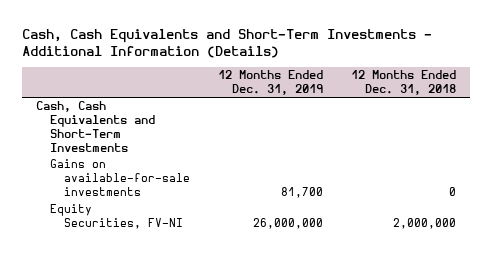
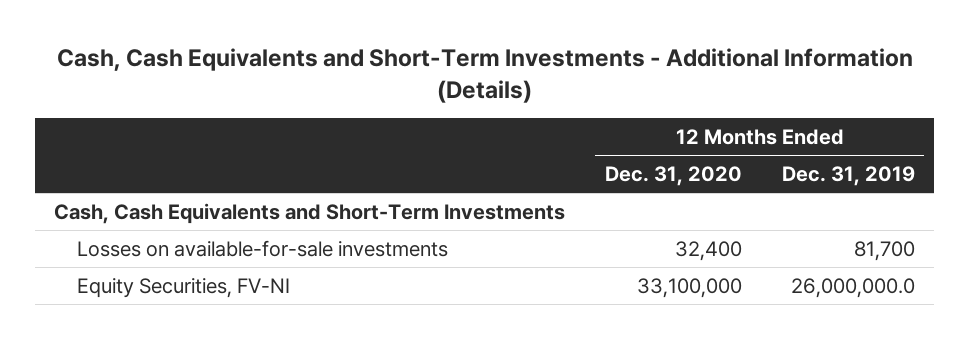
[351,70,457,96] 12 Months Ended Dec. 31, 2018 -> none
none -> [605,165,743,186] Dec. 31, 2020
[49,159,191,197] Gains on available-for-sale investments -> [77,239,449,257] Losses on available-for-sale investments
[253,218,324,230] 26,000,000 -> [790,277,915,298] 26,000,000.0

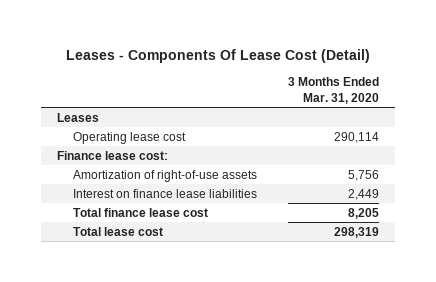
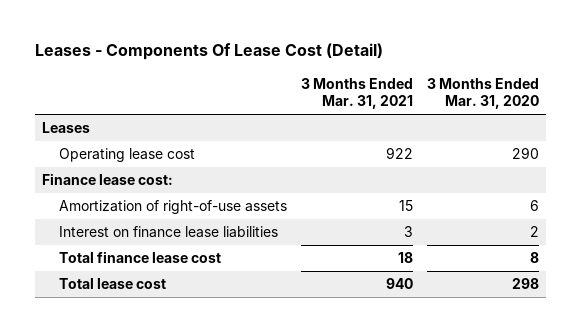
none -> [300,77,413,110] 3 Months Ended Mar. 31, 2021
[333,131,379,143] 290,114 -> [511,147,539,160] 290
[347,169,379,181] 5,756 -> [529,200,539,212] 6
[347,188,379,200] 2,449 -> [529,226,539,238] 2
[347,207,379,219] 8,205 -> [529,252,539,264] 8
[333,226,379,238] 298,319 -> [511,278,539,290] 298

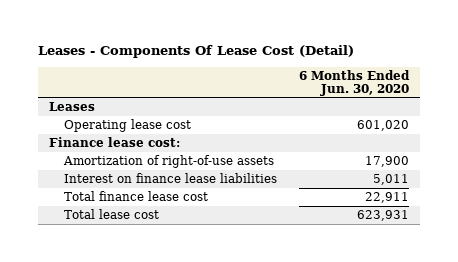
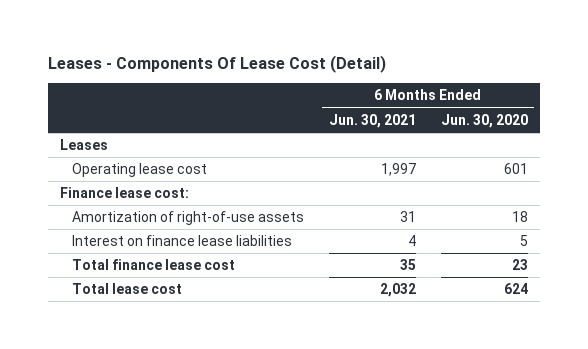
none -> [328,113,416,128] Jun. 30, 2021
[357,119,410,131] 601,020 -> [503,163,528,175] 601
[365,155,410,167] 17,900 -> [511,211,528,223] 18
[373,173,410,185] 5,011 -> [519,235,528,247] 5
[365,191,410,203] 22,911 -> [511,259,528,271] 23
[357,209,410,221] 623,931 -> [503,283,528,295] 624

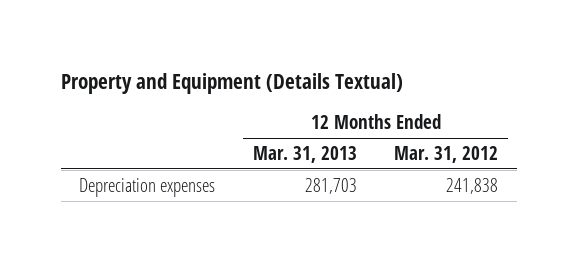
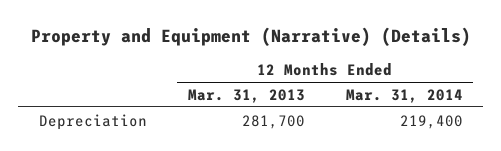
[60,72,403,94] Property and Equipment (Details Textual) -> [30,26,471,46] Property and Equipment (Narrative) (Details)
[394,146,499,164] Mar. 31, 2012 -> none
none -> [345,88,463,103] Mar. 31, 2014
[79,177,216,197] Depreciation expenses -> [38,113,147,130] Depreciation
[304,177,357,194] 281,703 -> [241,114,305,129] 281,700

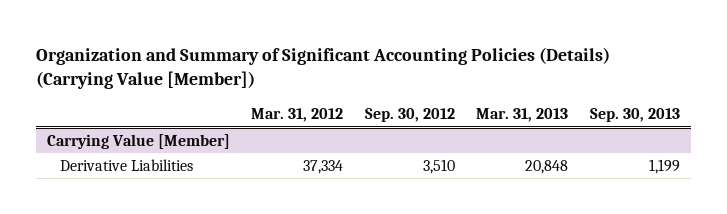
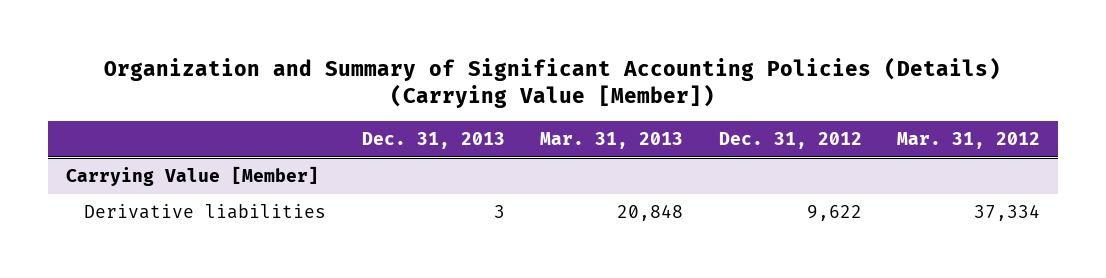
[364,108,455,123] Sep. 30, 2012 -> none
[589,108,680,123] Sep. 30, 2013 -> none
none -> [361,132,505,150] Dec. 31, 2013
none -> [718,132,862,150] Dec. 31, 2012
[60,159,194,172] Derivative Liabilities -> [84,204,327,220] Derivative liabilities

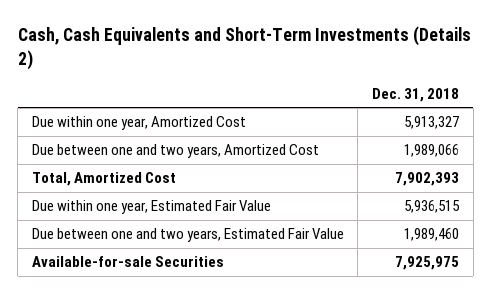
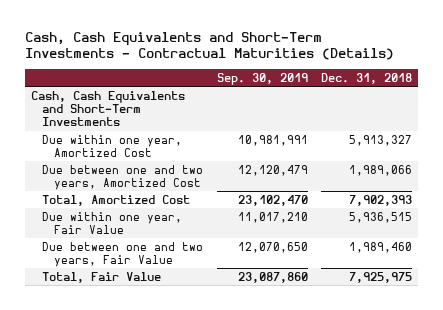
[17,26,471,70] Cash, Cash Equivalents and Short-Term Investments (Details 2) -> [24,31,394,61] Cash, Cash Equivalents and Short-Term Investments - Contractual Maturities (Details)
none -> [216,72,308,85] Sep. 30, 2019
none -> [31,90,186,127] Cash, Cash Equivalents and Short-Term Investments
[31,200,271,215] Due within one year, Estimated Fair Value -> [42,211,183,234] Due within one year, Fair Value
[31,228,344,243] Due between one and two years, Estimated Fair Value -> [42,241,204,267] Due between one and two years, Fair Value
[31,256,224,268] Available-for-sale Securities -> [42,271,162,283] Total, Fair Value

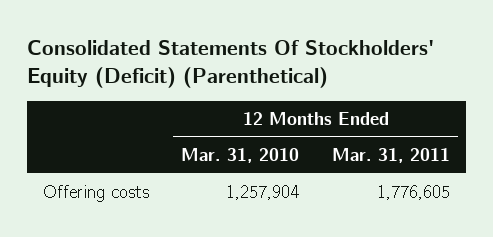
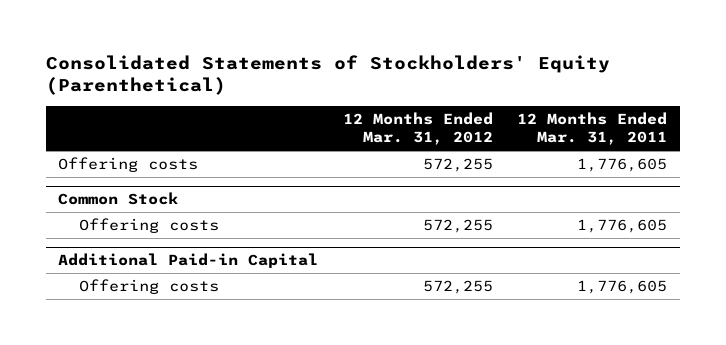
[26,39,434,88] Consolidated Statements Of Stockholders' Equity (Deficit) (Parenthetical) -> [46,54,611,96] Consolidated Statements of Stockholders' Equity (Parenthetical)
[181,147,300,163] Mar. 31, 2010 -> none
none -> [342,111,493,146] 12 Months Ended Mar. 31, 2012
none -> [58,192,179,206] Common Stock
none -> [79,217,220,233] Offering costs
none -> [58,253,319,269] Additional Paid-in Capital
none -> [79,278,220,294] Offering costs

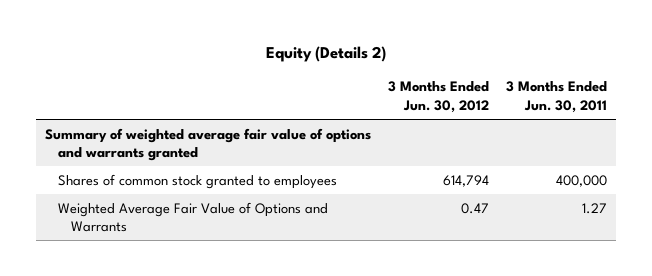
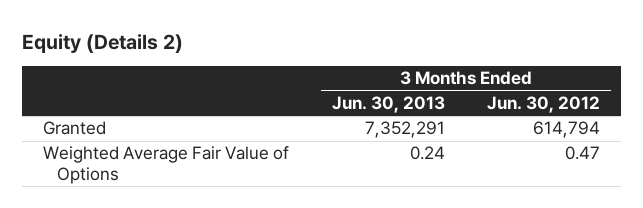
[506,81,608,113] 3 Months Ended Jun. 30, 2011 -> none
none -> [331,96,445,114] Jun. 30, 2013
[44,127,371,162] Summary of weighted average fair value of options and warrants granted -> none
[57,173,337,189] Shares of common stock granted to employees -> [43,121,107,136] Granted
[57,201,328,233] Weighted Average Fair Value of Options and Warrants -> [43,146,290,184] Weighted Average Fair Value of Options

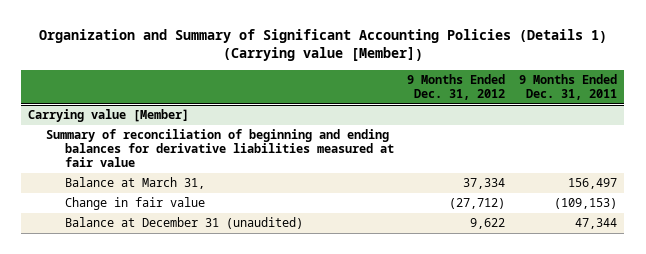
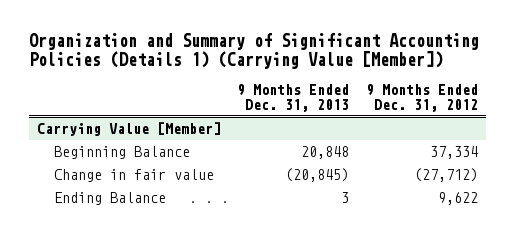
[38,28,607,62] Organization and Summary of Significant Accounting Policies (Details 1) (Carrying value [Member]) -> [28,33,479,70] Organization and Summary of Significant Accounting Policies (Details 1) (Carrying Value [Member])
[519,74,618,100] 9 Months Ended Dec. 31, 2011 -> none
none -> [237,84,350,113] 9 Months Ended Dec. 31, 2013
[46,129,394,167] Summary of reconciliation of beginning and ending balances for derivative liabilities measured at fair value -> none
[28,109,190,123] Carrying value [Member] -> [36,121,221,136] Carrying Value [Member]
[64,177,205,190] Balance at March 31, -> [54,145,191,159] Beginning Balance
[64,217,303,230] Balance at December 31 (unaudited) -> [54,191,167,205] Ending Balance

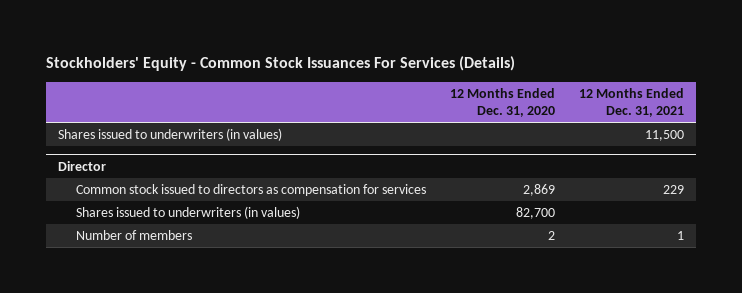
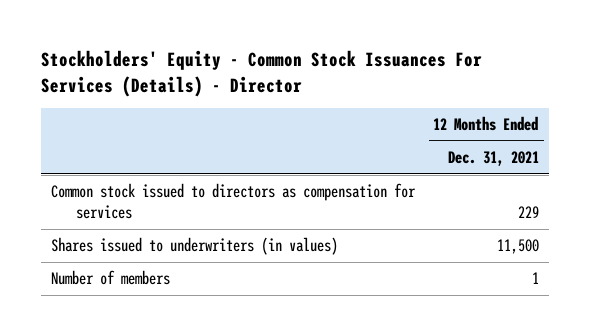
[45,55,515,71] Stockholders' Equity - Common Stock Issuances For Services (Details) -> [41,50,483,97] Stockholders' Equity - Common Stock Issuances For Services (Details) - Director
[449,88,555,118] 12 Months Ended Dec. 31, 2020 -> none
[58,160,107,171] Director -> none
[75,206,300,220] Shares issued to underwriters (in values) -> none
[58,128,283,142] Shares issued to underwriters (in values) -> [50,237,338,256] Shares issued to underwriters (in values)

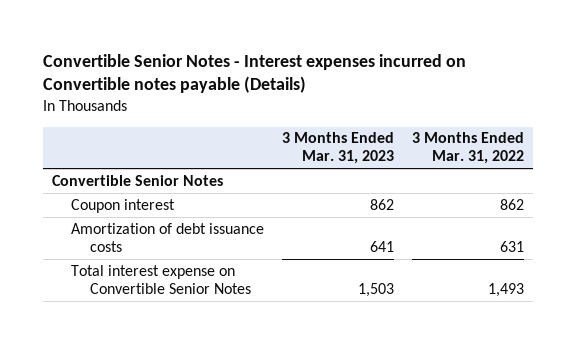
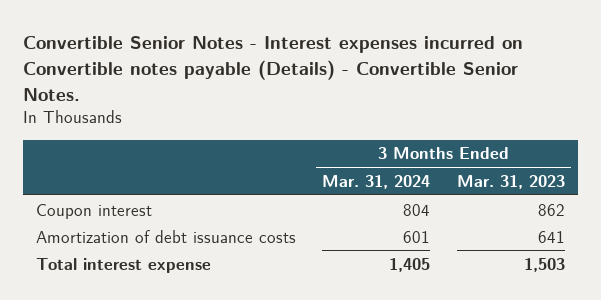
[42,53,466,94] Convertible Senior Notes - Interest expenses incurred on Convertible notes payable (Details) -> [23,36,524,101] Convertible Senior Notes - Interest expenses incurred on Convertible notes payable (Details) - Convertible Senior Notes.
[412,132,525,165] 3 Months Ended Mar. 31, 2022 -> none
none -> [322,174,431,189] Mar. 31, 2024
[51,174,223,186] Convertible Senior Notes -> none
[70,264,252,294] Total interest expense on Convertible Senior Notes -> [36,257,212,273] Total interest expense

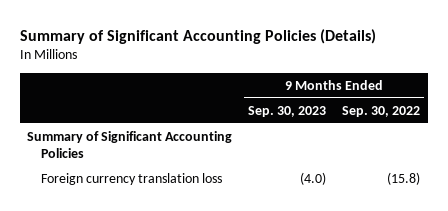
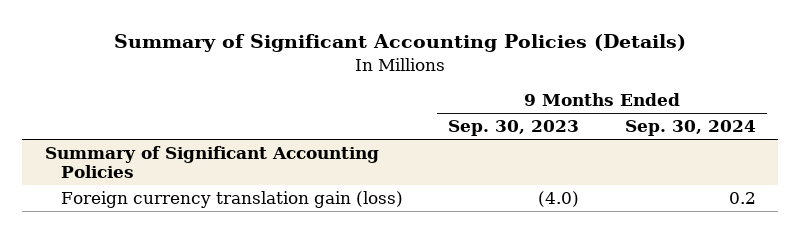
[342,105,421,117] Sep. 30, 2022 -> none
none -> [624,120,756,137] Sep. 30, 2024
[41,172,223,185] Foreign currency translation loss -> [60,191,403,209] Foreign currency translation gain (loss)

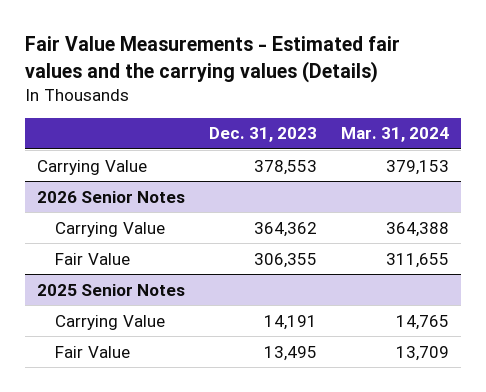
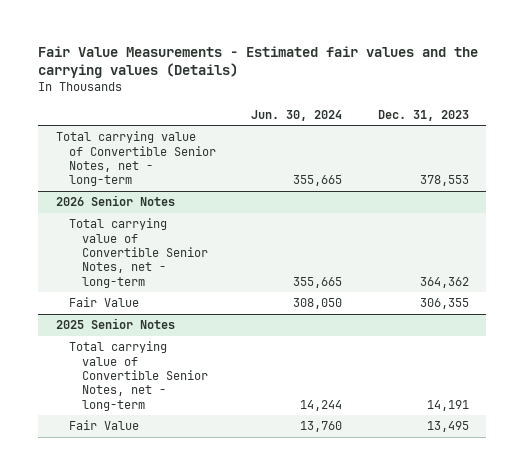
[341,127,450,143] Mar. 31, 2024 -> none
none -> [251,109,343,121] Jun. 30, 2024
[37,159,148,175] Carrying Value -> [55,131,216,187] Total carrying value of Convertible Senior Notes, net - long-term
[55,221,166,237] Carrying Value -> [68,218,209,288] Total carrying value of Convertible Senior Notes, net - long-term
[55,314,166,330] Carrying Value -> [68,341,209,411] Total carrying value of Convertible Senior Notes, net - long-term

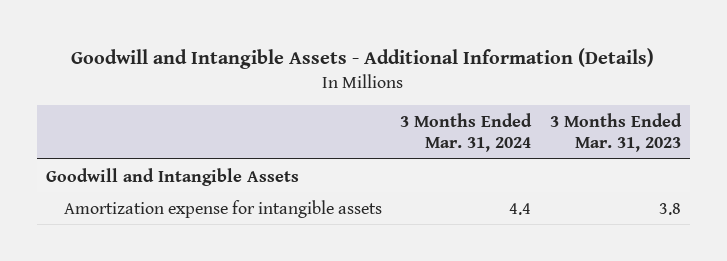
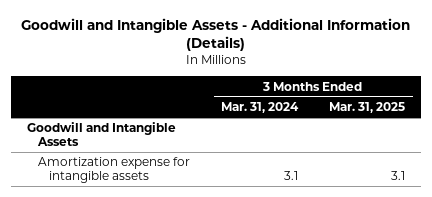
[549,112,682,153] 3 Months Ended Mar. 31, 2023 -> none
none -> [329,102,406,114] Mar. 31, 2025
[509,202,532,215] 4.4 -> [284,171,299,181] 3.1

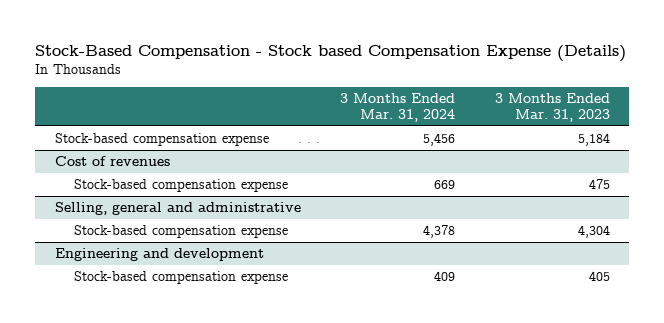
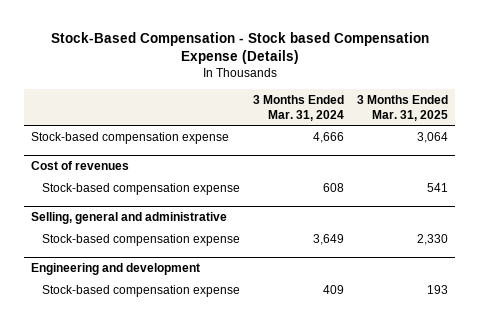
[494,93,610,123] 3 Months Ended Mar. 31, 2023 -> none
none -> [357,94,449,121] 3 Months Ended Mar. 31, 2025
[423,132,456,146] 5,456 -> [313,132,345,144] 4,666
[434,179,456,189] 669 -> [323,183,345,193] 608
[423,224,456,238] 4,378 -> [313,234,345,246] 3,649

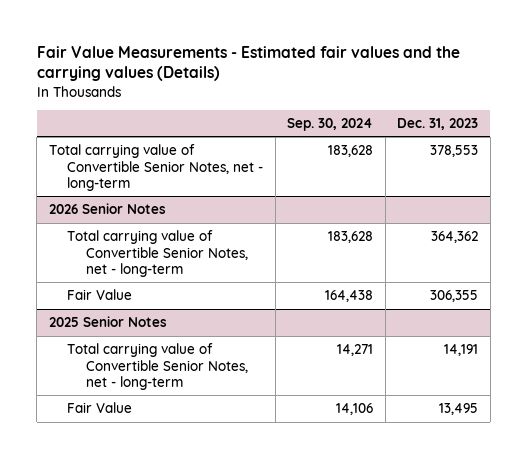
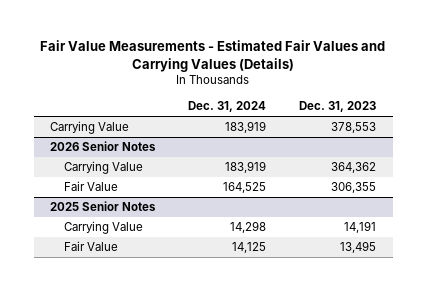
[36,45,460,82] Fair Value Measurements - Estimated fair values and the carrying values (Details) -> [40,40,386,72] Fair Value Measurements - Estimated Fair Values and Carrying Values (Details)
[287,117,374,131] Sep. 30, 2024 -> none
none -> [188,101,267,113] Dec. 31, 2024
[48,144,264,191] Total carrying value of Convertible Senior Notes, net - long-term -> [50,121,130,135] Carrying Value
[67,230,249,277] Total carrying value of Convertible Senior Notes, net - long-term -> [64,161,144,175] Carrying Value
[67,343,249,390] Total carrying value of Convertible Senior Notes, net - long-term -> [64,221,144,235] Carrying Value

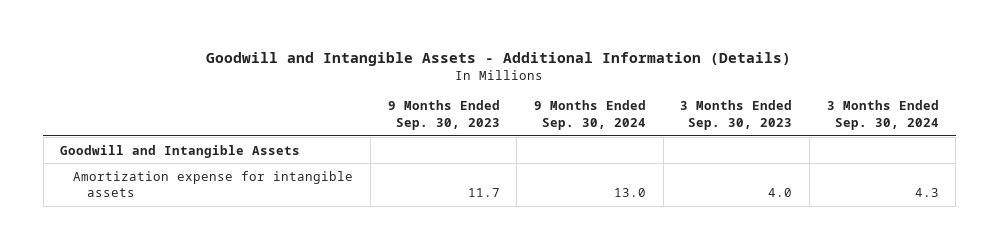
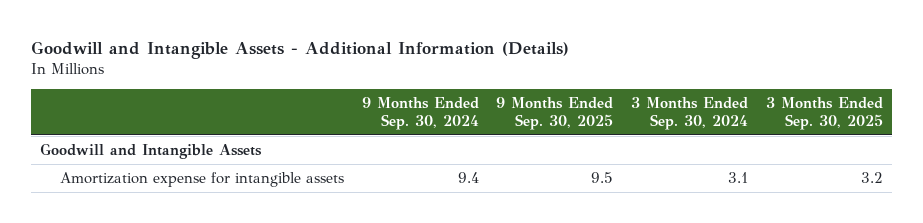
[387,100,500,130] 9 Months Ended Sep. 30, 2023 -> none
[680,100,793,130] 3 Months Ended Sep. 30, 2023 -> none
none -> [496,97,614,131] 9 Months Ended Sep. 30, 2025
none -> [765,97,883,131] 3 Months Ended Sep. 30, 2025
[614,188,647,198] 13.0 -> [457,172,479,184] 9.4
[914,188,939,198] 4.3 -> [728,172,749,184] 3.1

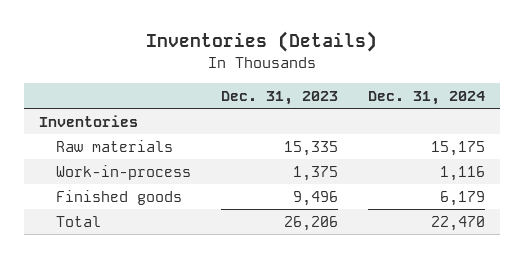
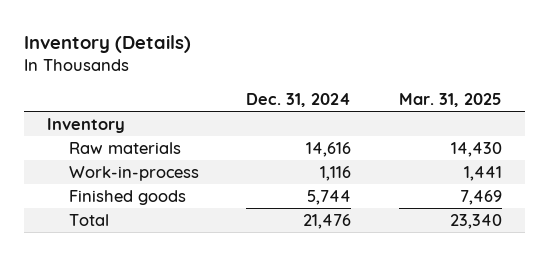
[145,31,377,53] Inventories (Details) -> [23,34,191,53] Inventory (Details)
[220,90,338,105] Dec. 31, 2023 -> none
none -> [398,92,502,107] Mar. 31, 2025
[38,114,138,127] Inventories -> [47,117,126,133] Inventory
[430,140,485,156] 15,175 -> [306,141,352,157] 14,616
[439,190,485,206] 6,179 -> [307,189,352,205] 5,744
[430,215,485,231] 22,470 -> [303,213,352,229] 21,476

